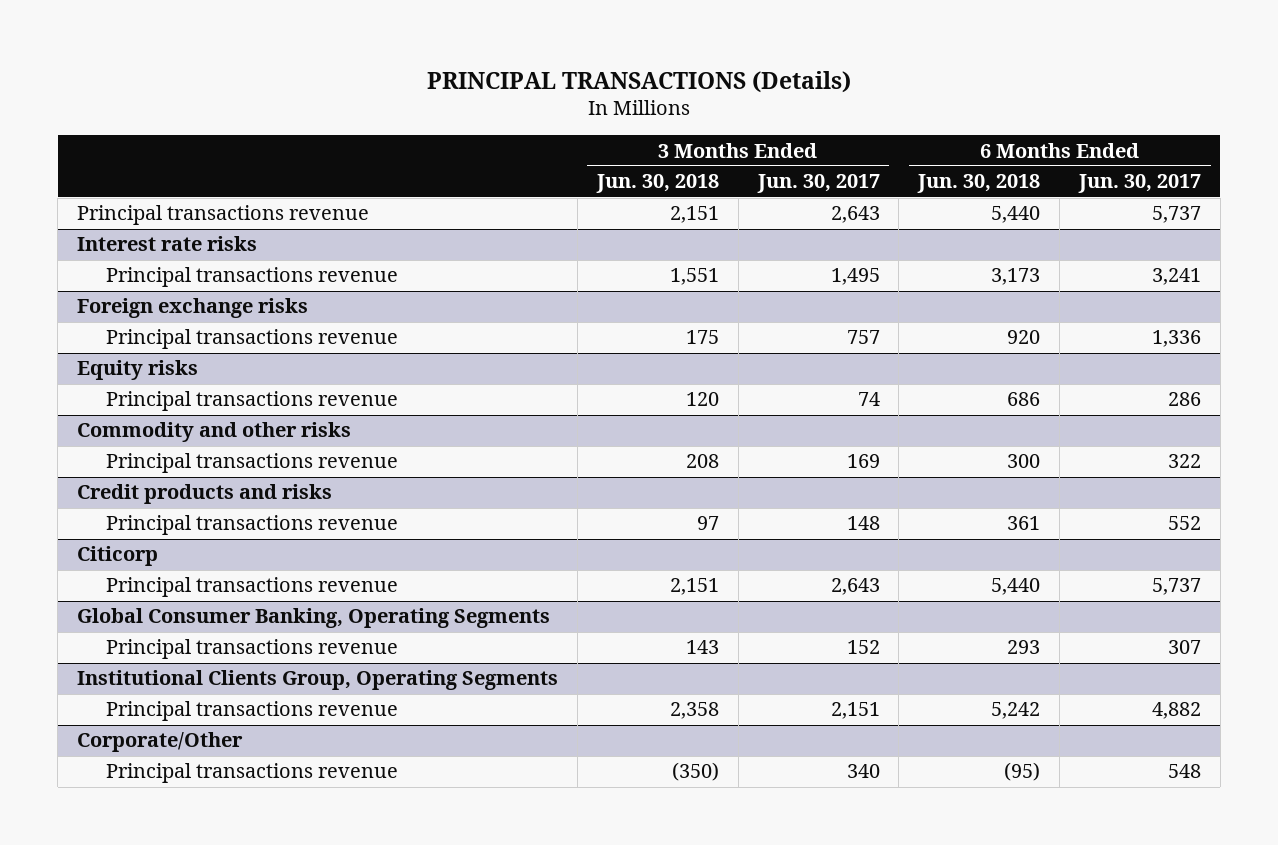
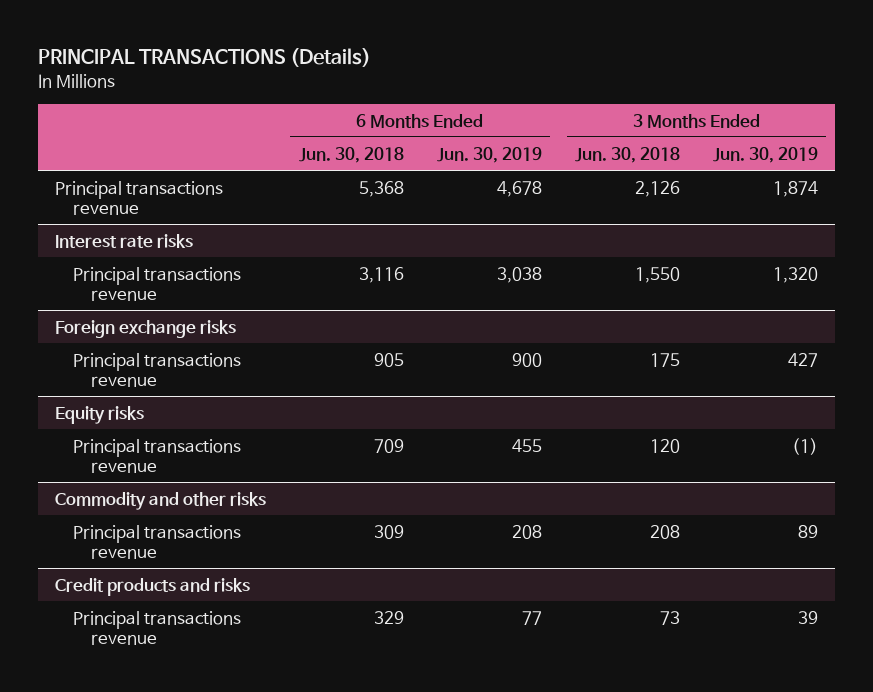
[756,174,880,194] Jun. 30, 2017 -> none
[1077,174,1201,194] Jun. 30, 2017 -> none
none -> [436,146,542,163] Jun. 30, 2019
none -> [713,146,819,163] Jun. 30, 2019
[669,206,719,224] 2,151 -> [635,180,681,197] 2,126
[991,206,1041,224] 5,440 -> [358,180,404,197] 5,368
[669,268,719,286] 1,551 -> [635,266,681,283] 1,550
[991,268,1041,286] 3,173 -> [358,266,404,283] 3,116
[1007,330,1041,345] 920 -> [373,352,404,367] 905
[1007,392,1041,407] 686 -> [373,438,404,453] 709
[1007,454,1041,469] 300 -> [373,524,404,539] 309
[77,546,159,567] Citicorp -> none
[105,577,398,598] Principal transactions revenue -> none
[77,608,551,629] Global Consumer Banking, Operating Segments -> none
[105,639,398,660] Principal transactions revenue -> none
[77,670,559,691] Institutional Clients Group, Operating Segments -> none
[105,701,398,722] Principal transactions revenue -> none
[77,732,244,753] Corporate/Other -> none
[105,763,398,784] Principal transactions revenue -> none
[696,516,719,531] 97 -> [660,610,681,625] 73
[1007,516,1041,531] 361 -> [373,610,404,624] 329

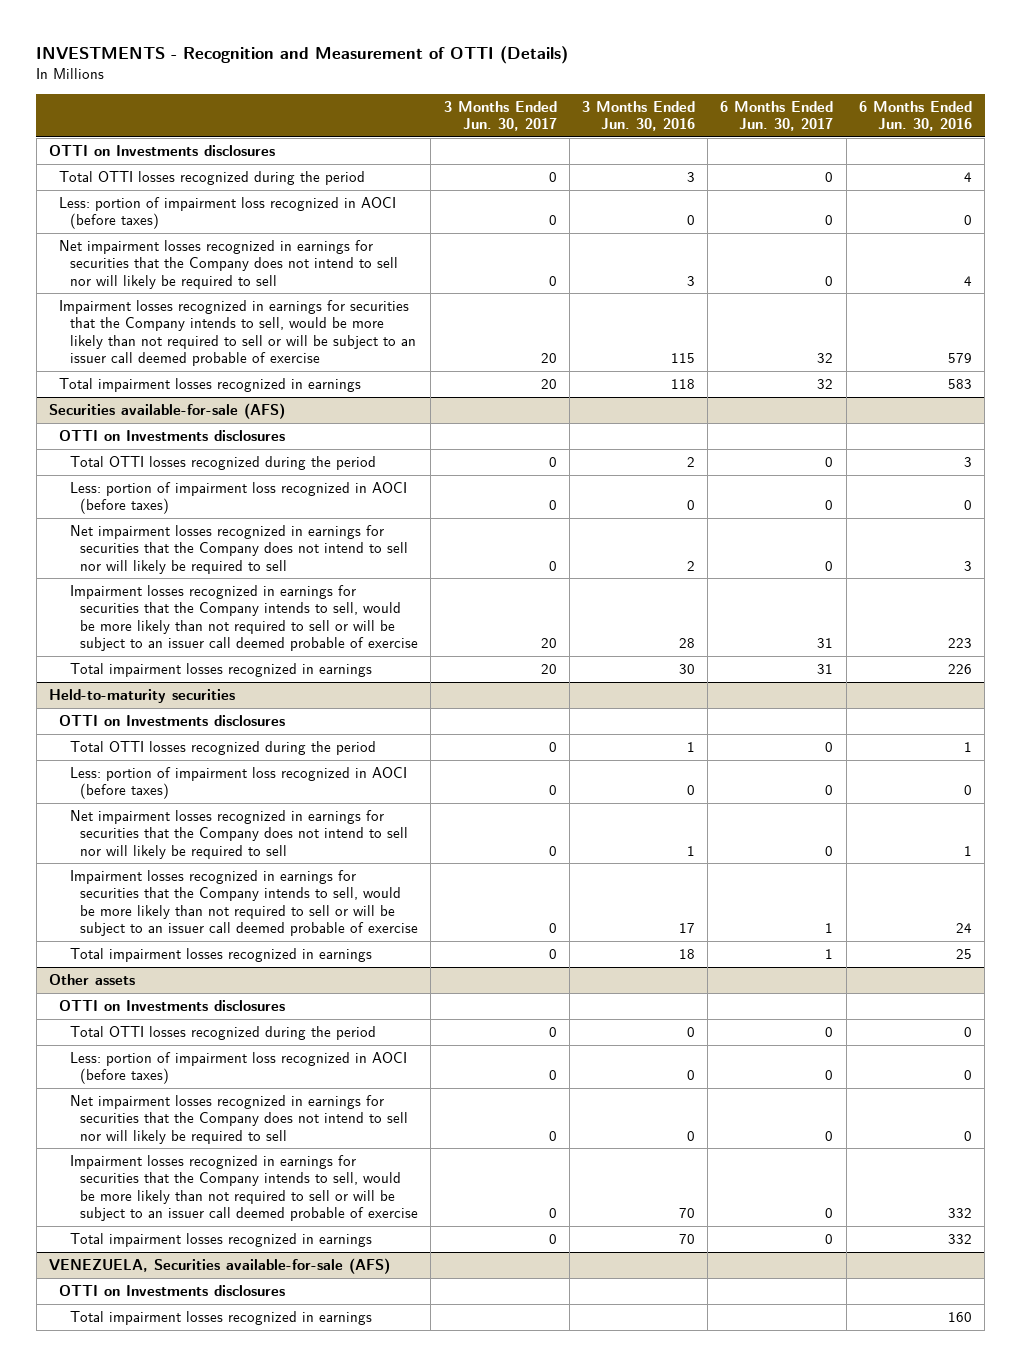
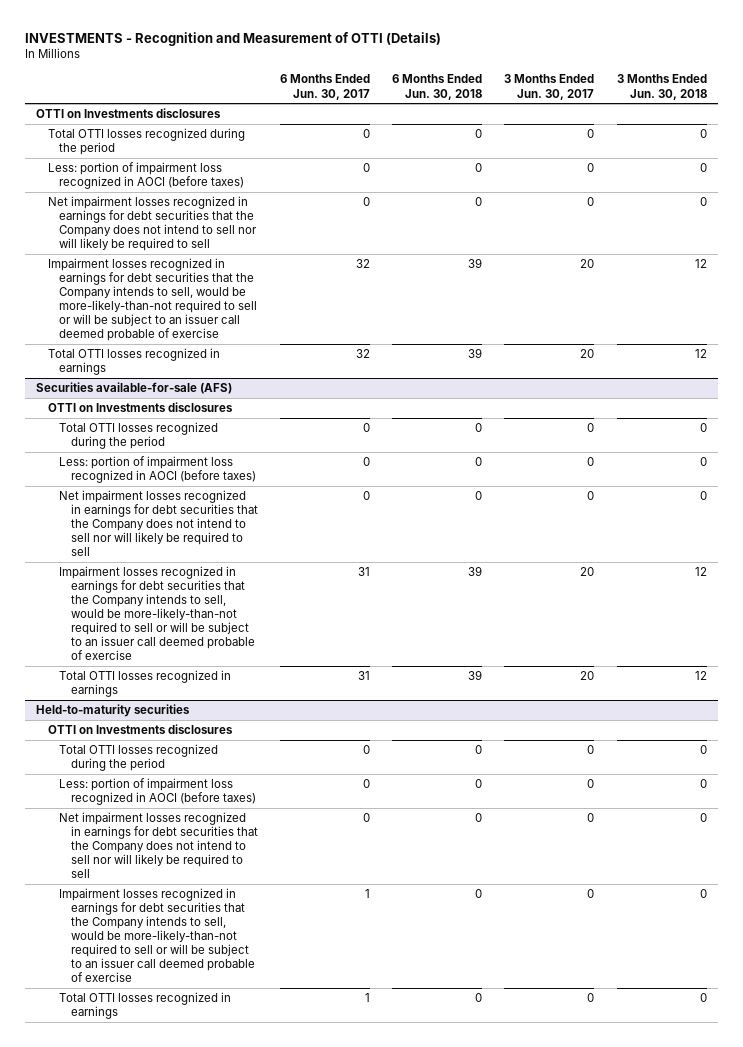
[582,100,696,131] 3 Months Ended Jun. 30, 2016 -> none
[858,100,972,131] 6 Months Ended Jun. 30, 2016 -> none
none -> [392,74,483,100] 6 Months Ended Jun. 30, 2018
none -> [616,74,707,100] 3 Months Ended Jun. 30, 2018
[59,240,398,289] Net impairment losses recognized in earnings for securities that the Company does not intend to sell nor will likely be required to sell -> [47,195,258,251] Net impairment losses recognized in earnings for debt securities that the Company does not intend to sell nor will likely be required to sell
[59,300,416,366] Impairment losses recognized in earnings for securities that the Company intends to sell, would be more likely than not required to sell or will be subject to an issuer call deemed probable of exercise -> [47,257,258,341] Impairment losses recognized in earnings for debt securities that the Company intends to sell, would be more-likely-than-not required to sell or will be subject to an issuer call deemed probable of exercise
[59,378,362,393] Total impairment losses recognized in earnings -> [47,347,220,375] Total OTTI losses recognized in earnings
[69,525,409,574] Net impairment losses recognized in earnings for securities that the Company does not intend to sell nor will likely be required to sell -> [59,489,258,556] Net impairment losses recognized in earnings for debt securities that the Company does not intend to sell nor will likely be required to sell
[69,585,419,651] Impairment losses recognized in earnings for securities that the Company intends to sell, would be more likely than not required to sell or will be subject to an issuer call deemed probable of exercise -> [59,565,255,661] Impairment losses recognized in earnings for debt securities that the Company intends to sell, would be more-likely-than-not required to sell or will be subject to an issuer call deemed probable of exercise
[69,663,372,678] Total impairment losses recognized in earnings -> [59,669,232,697] Total OTTI losses recognized in earnings
[48,974,135,986] Other assets -> none
[59,1000,286,1012] OTTI on Investments disclosures -> none
[69,1026,376,1041] Total OTTI losses recognized during the period -> none
[69,1052,407,1085] Less: portion of impairment loss recognized in AOCI (before taxes) -> none
[69,1095,409,1144] Net impairment losses recognized in earnings for securities that the Company does not intend to sell nor will likely be required to sell -> none
[69,1155,419,1221] Impairment losses recognized in earnings for securities that the Company intends to sell, would be more likely than not required to sell or will be subject to an issuer call deemed probable of exercise -> none
[69,1233,372,1248] Total impairment losses recognized in earnings -> none
[48,1258,390,1275] VENEZUELA, Securities available-for-sale (AFS) -> none
[59,1285,286,1297] OTTI on Investments disclosures -> none
[69,1311,372,1326] Total impairment losses recognized in earnings -> none
[69,810,409,859] Net impairment losses recognized in earnings for securities that the Company does not intend to sell nor will likely be required to sell -> [59,811,258,878] Net impairment losses recognized in earnings for debt securities that the Company does not intend to sell nor will likely be required to sell
[69,870,419,936] Impairment losses recognized in earnings for securities that the Company intends to sell, would be more likely than not required to sell or will be subject to an issuer call deemed probable of exercise -> [59,887,255,983] Impairment losses recognized in earnings for debt securities that the Company intends to sell, would be more-likely-than-not required to sell or will be subject to an issuer call deemed probable of exercise
[69,948,372,963] Total impairment losses recognized in earnings -> [59,991,232,1019] Total OTTI losses recognized in earnings

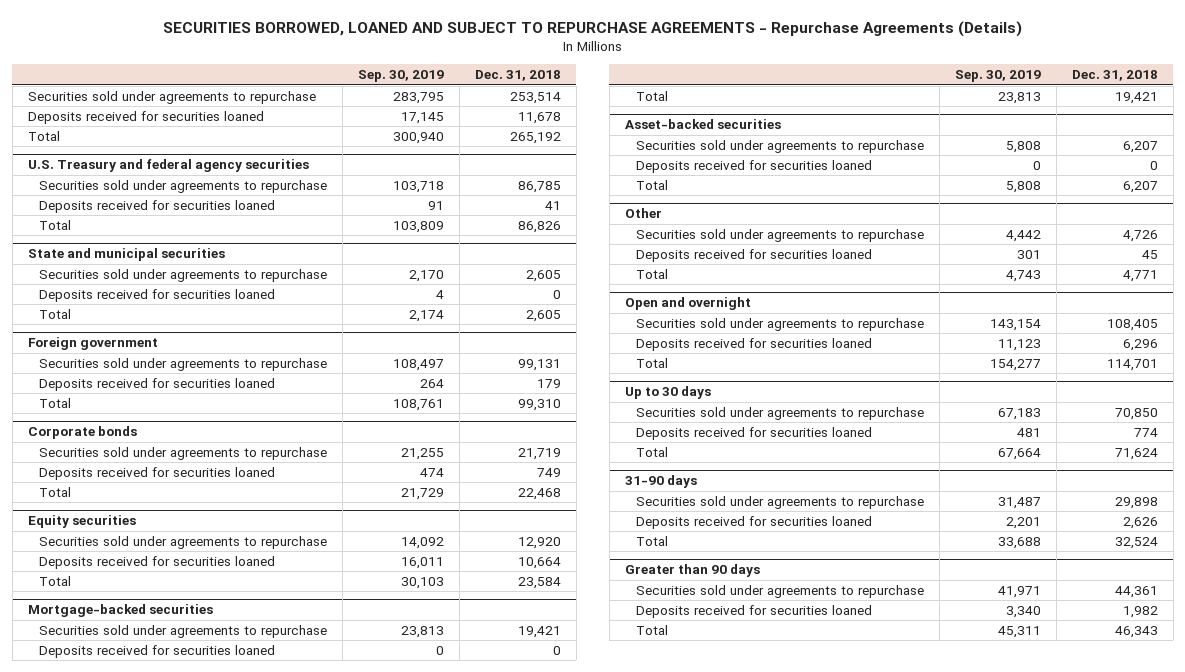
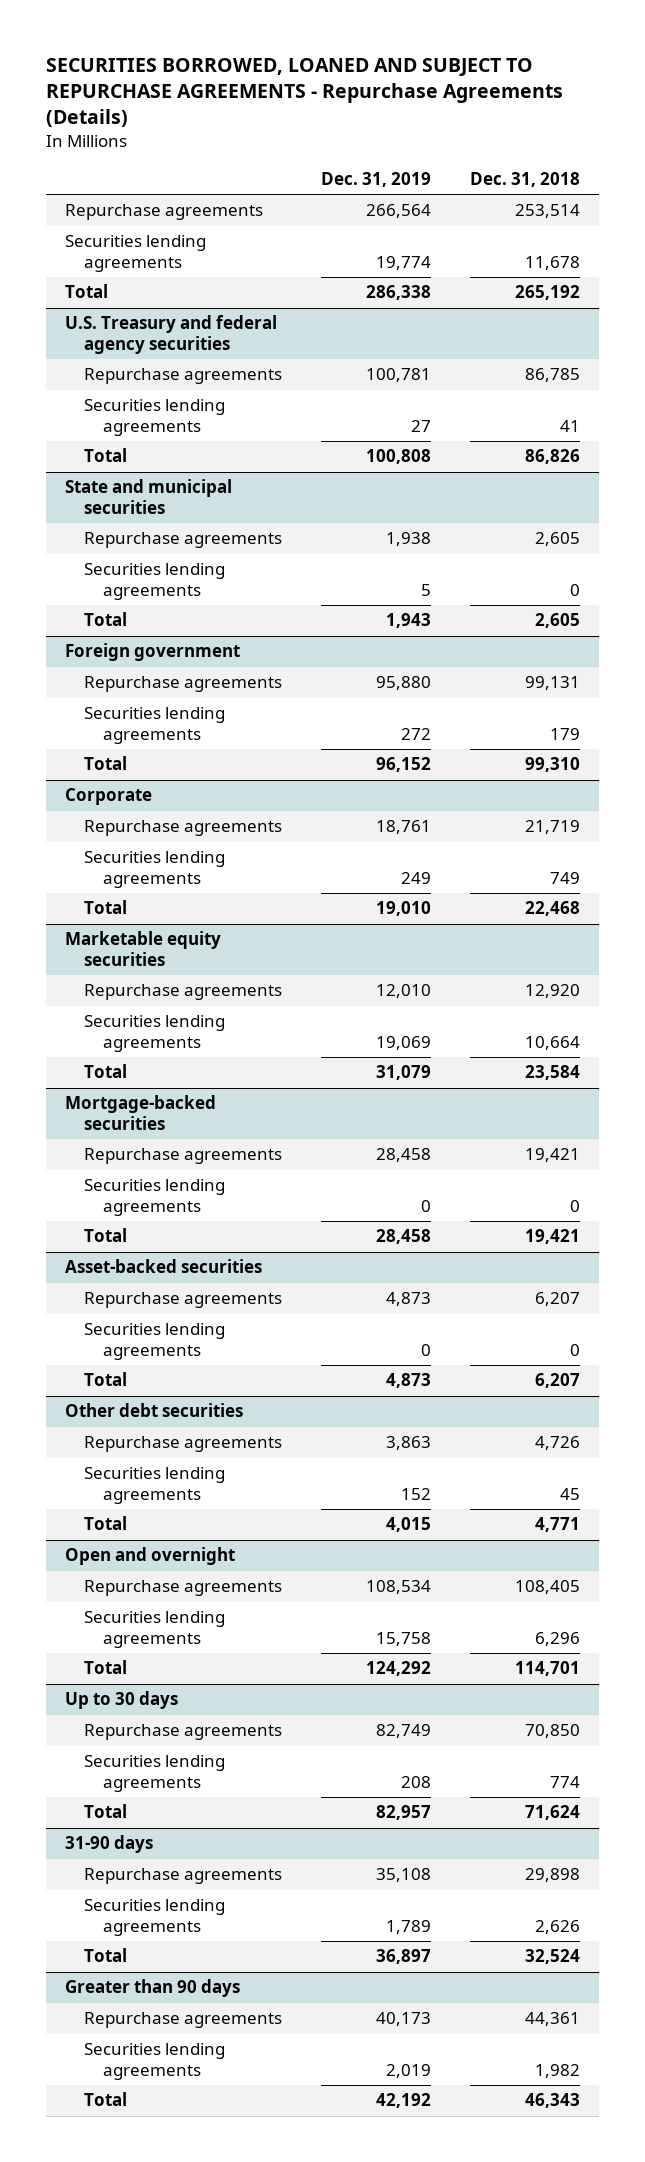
[357,70,444,83] Sep. 30, 2019 -> none
none -> [320,172,431,188] Dec. 31, 2019
[27,90,316,104] Securities sold under agreements to repurchase -> [65,204,264,221] Repurchase agreements
[27,110,264,124] Deposits received for securities loaned -> [65,235,207,272] Securities lending agreements
[39,179,328,193] Securities sold under agreements to repurchase -> [83,368,282,385] Repurchase agreements
[39,199,276,213] Deposits received for securities loaned -> [83,399,225,436] Securities lending agreements
[39,268,328,282] Securities sold under agreements to repurchase -> [83,532,282,549] Repurchase agreements
[39,288,276,302] Deposits received for securities loaned -> [83,563,225,600] Securities lending agreements
[39,357,328,371] Securities sold under agreements to repurchase -> [83,676,282,693] Repurchase agreements
[39,377,276,391] Deposits received for securities loaned -> [83,707,225,744] Securities lending agreements
[27,426,137,440] Corporate bonds -> [65,788,153,806] Corporate
[39,446,328,460] Securities sold under agreements to repurchase -> [83,820,282,837] Repurchase agreements
[39,466,276,480] Deposits received for securities loaned -> [83,851,225,888] Securities lending agreements
[27,515,136,529] Equity securities -> [65,931,222,966] Marketable equity securities
[39,535,328,549] Securities sold under agreements to repurchase -> [83,984,282,1001] Repurchase agreements
[39,555,276,569] Deposits received for securities loaned -> [83,1015,225,1052] Securities lending agreements
[39,624,328,638] Securities sold under agreements to repurchase -> [83,1148,282,1165] Repurchase agreements
[39,644,276,658] Deposits received for securities loaned -> [83,1179,225,1216] Securities lending agreements
[636,139,925,153] Securities sold under agreements to repurchase -> [83,1292,282,1309] Repurchase agreements
[636,159,873,173] Deposits received for securities loaned -> [83,1323,225,1360] Securities lending agreements
[624,208,662,219] Other -> [65,1403,244,1418] Other debt securities
[636,228,925,242] Securities sold under agreements to repurchase -> [83,1436,282,1453] Repurchase agreements
[636,248,873,262] Deposits received for securities loaned -> [83,1467,225,1504] Securities lending agreements
[636,317,925,331] Securities sold under agreements to repurchase -> [83,1580,282,1597] Repurchase agreements
[636,337,873,351] Deposits received for securities loaned -> [83,1611,225,1648] Securities lending agreements
[636,406,925,420] Securities sold under agreements to repurchase -> [83,1724,282,1741] Repurchase agreements
[636,426,873,440] Deposits received for securities loaned -> [83,1755,225,1792] Securities lending agreements
[636,495,925,509] Securities sold under agreements to repurchase -> [83,1868,282,1885] Repurchase agreements
[636,515,873,529] Deposits received for securities loaned -> [83,1899,225,1936] Securities lending agreements
[636,584,925,598] Securities sold under agreements to repurchase -> [83,2012,282,2029] Repurchase agreements
[636,604,873,618] Deposits received for securities loaned -> [83,2043,225,2080] Securities lending agreements

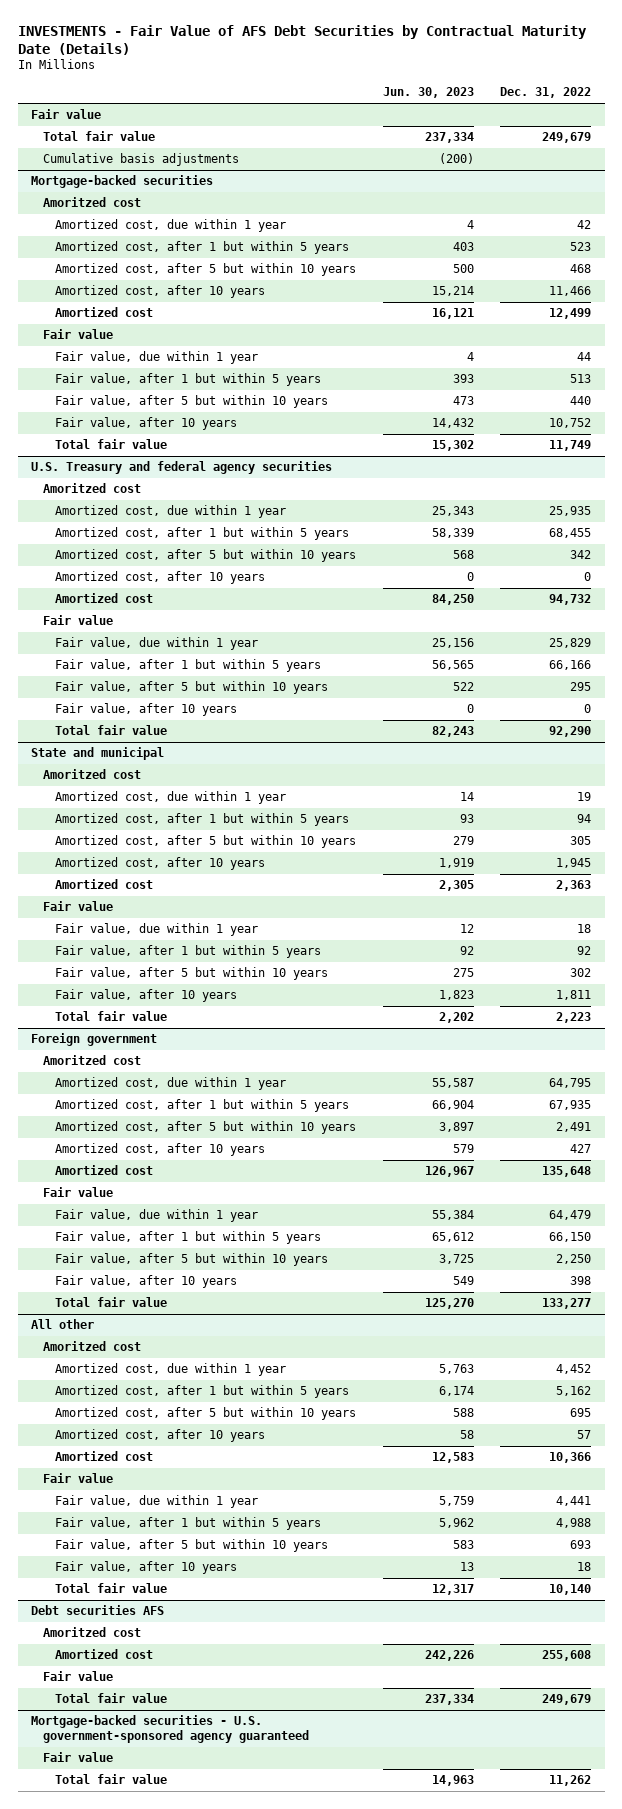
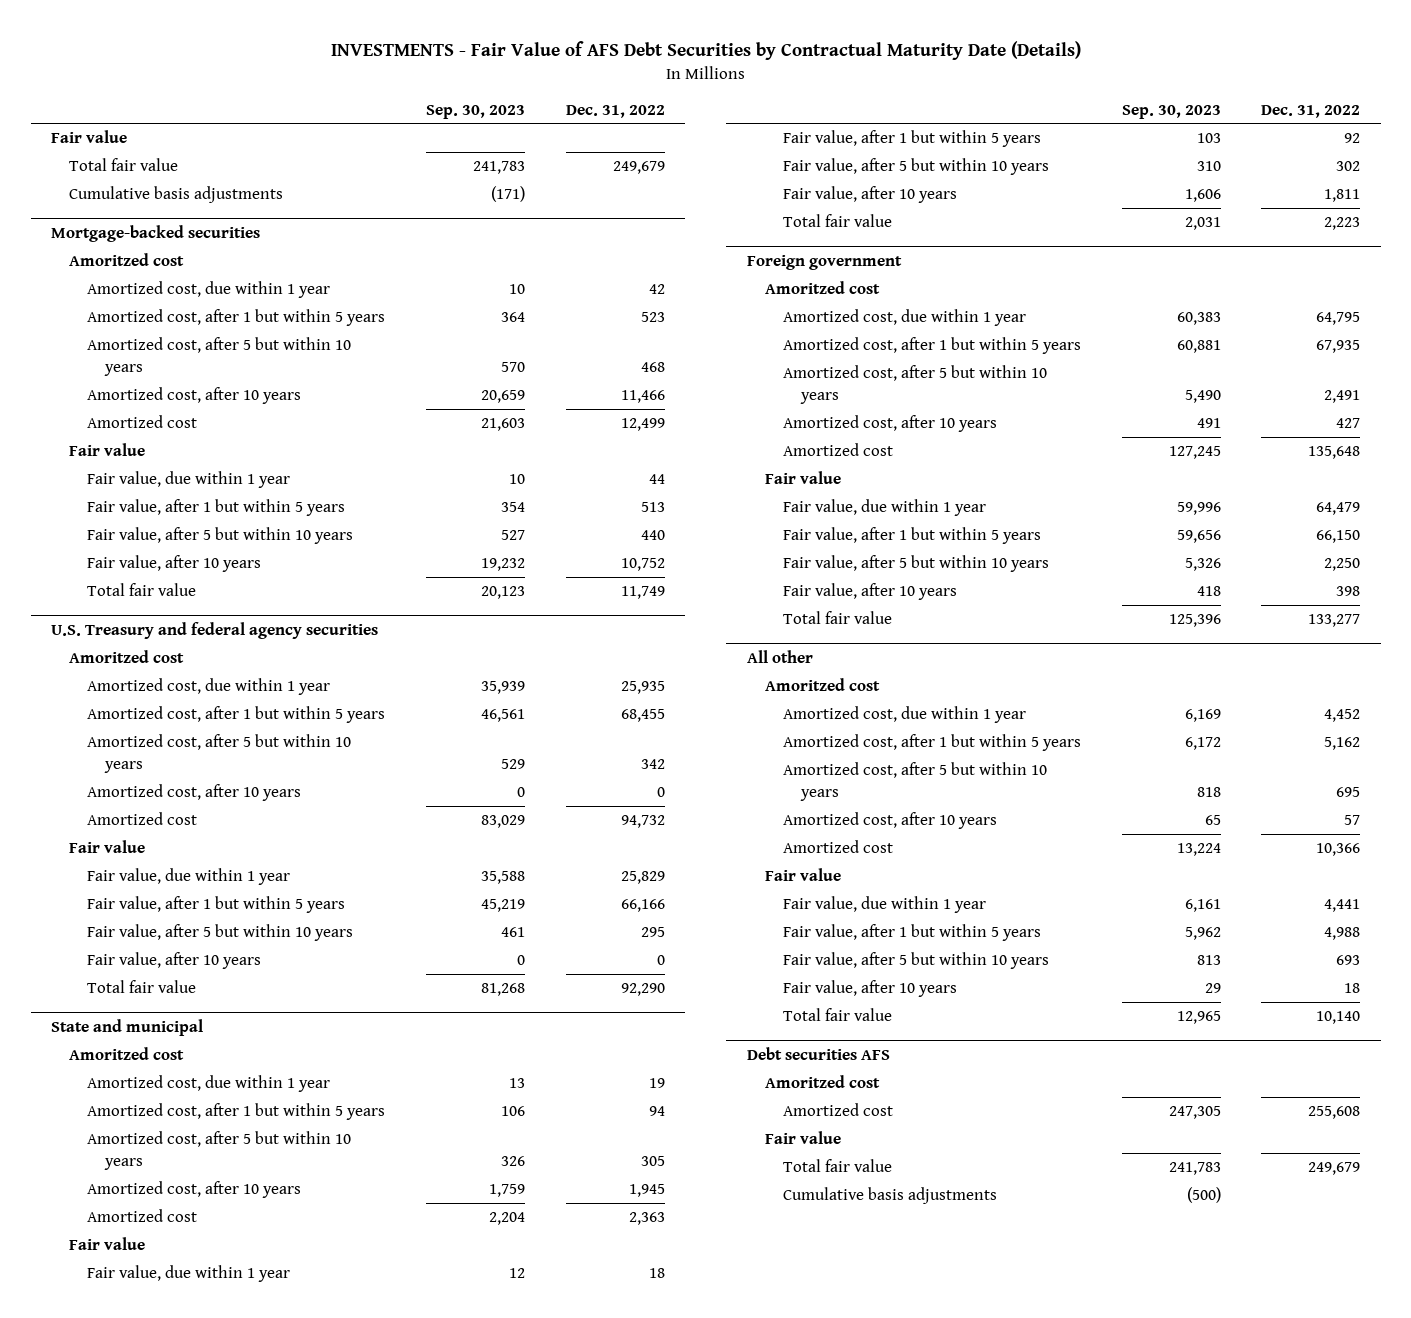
[382,87,474,99] Jun. 30, 2023 -> none
none -> [425,104,525,119] Sep. 30, 2023
[31,1715,310,1744] Mortgage-backed securities - U.S. government-sponsored agency guaranteed -> none
[43,1752,114,1763] Fair value -> none
[55,1774,168,1785] Total fair value -> none
none -> [782,1187,997,1205] Cumulative basis adjustments

